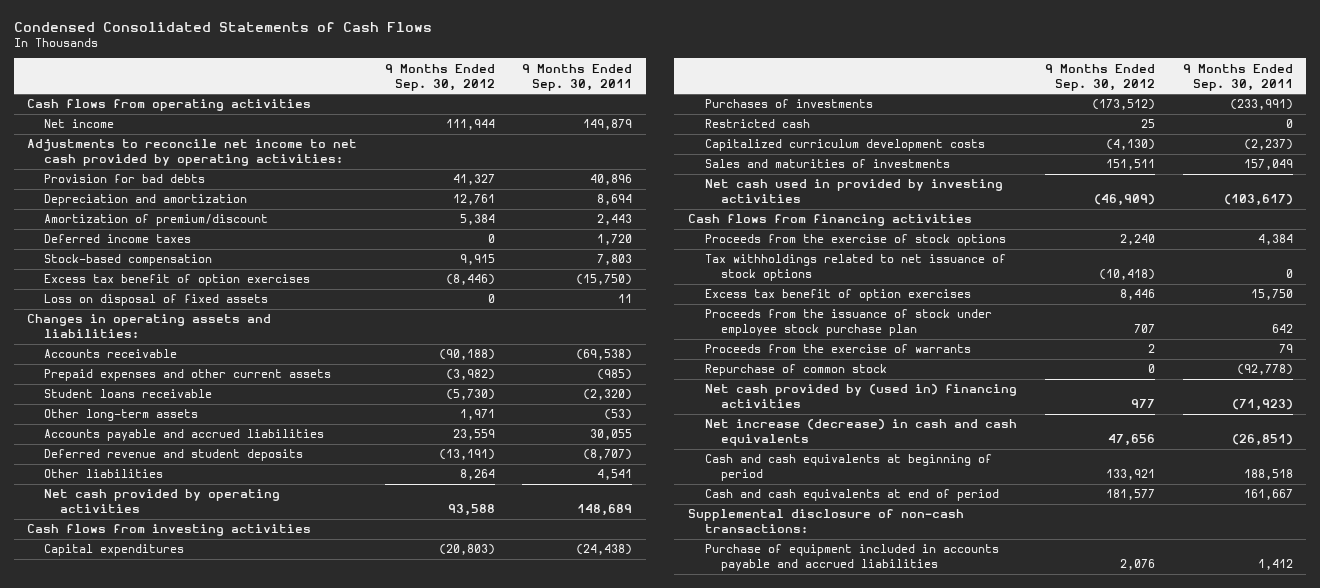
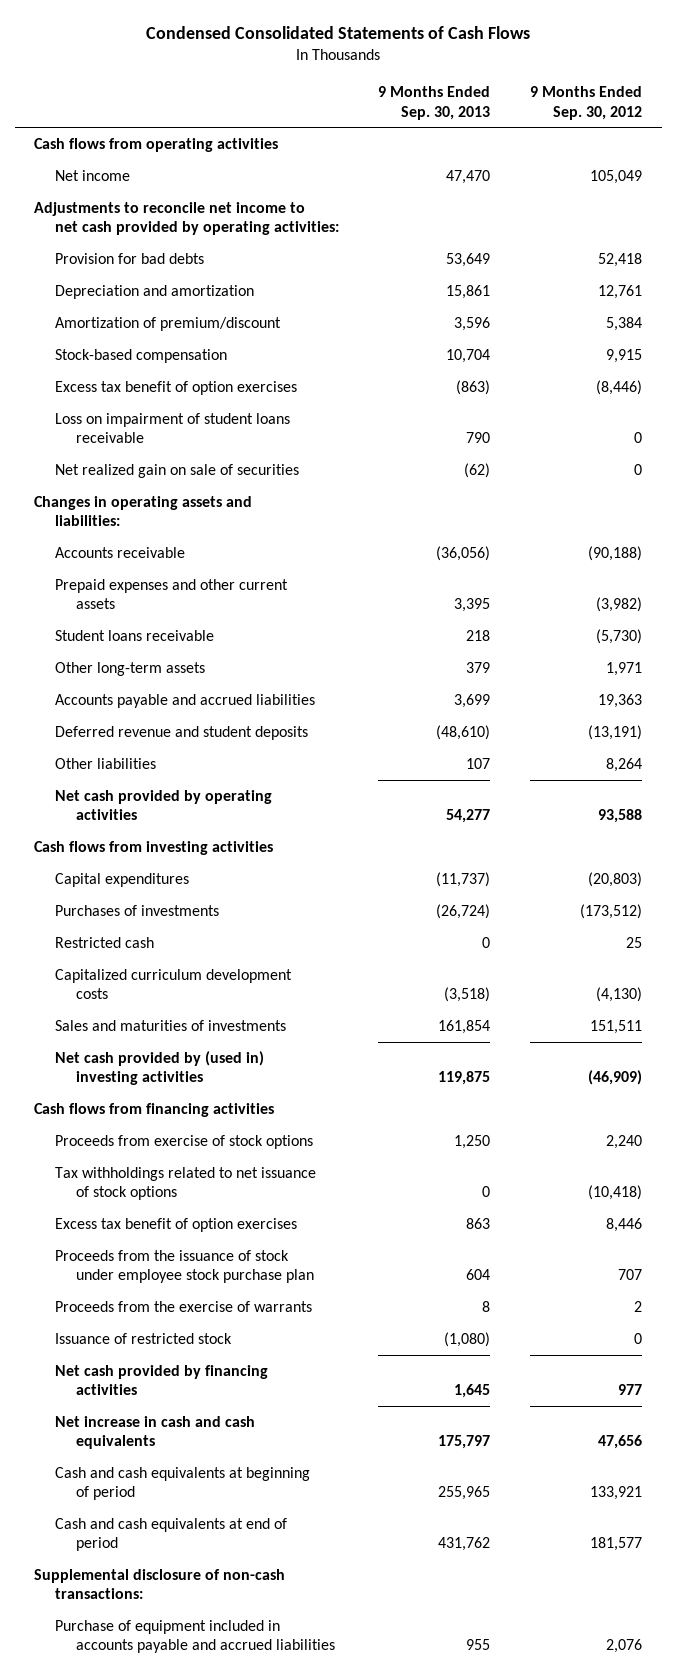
[522,63,633,91] 9 Months Ended Sep. 30, 2011 -> none
none -> [378,86,491,120] 9 Months Ended Sep. 30, 2013
[445,119,495,131] 111,944 -> [590,169,643,184] 105,049
[452,174,495,186] 41,327 -> [598,252,643,267] 52,418
[43,234,191,244] Deferred income taxes -> none
[43,294,268,307] Loss on disposal of fixed assets -> none
none -> [54,412,290,444] Loss on impairment of student loans receivable
none -> [54,463,299,478] Net realized gain on sale of securities
[452,429,495,441] 23,559 -> [598,693,643,708] 19,363
[704,179,1003,204] Net cash used in provided by investing activities -> [54,1050,264,1086] Net cash provided by (used in) investing activities
[704,234,1006,247] Proceeds from the exercise of stock options -> [54,1134,313,1149] Proceeds from exercise of stock options
[704,364,887,377] Repurchase of common stock -> none
none -> [54,1332,232,1344] Issuance of restricted stock
[704,384,1017,409] Net cash provided by (used in) financing activities -> [54,1364,268,1396] Net cash provided by financing activities
[704,419,1017,447] Net increase (decrease) in cash and cash equivalents -> [54,1415,255,1450] Net increase in cash and cash equivalents

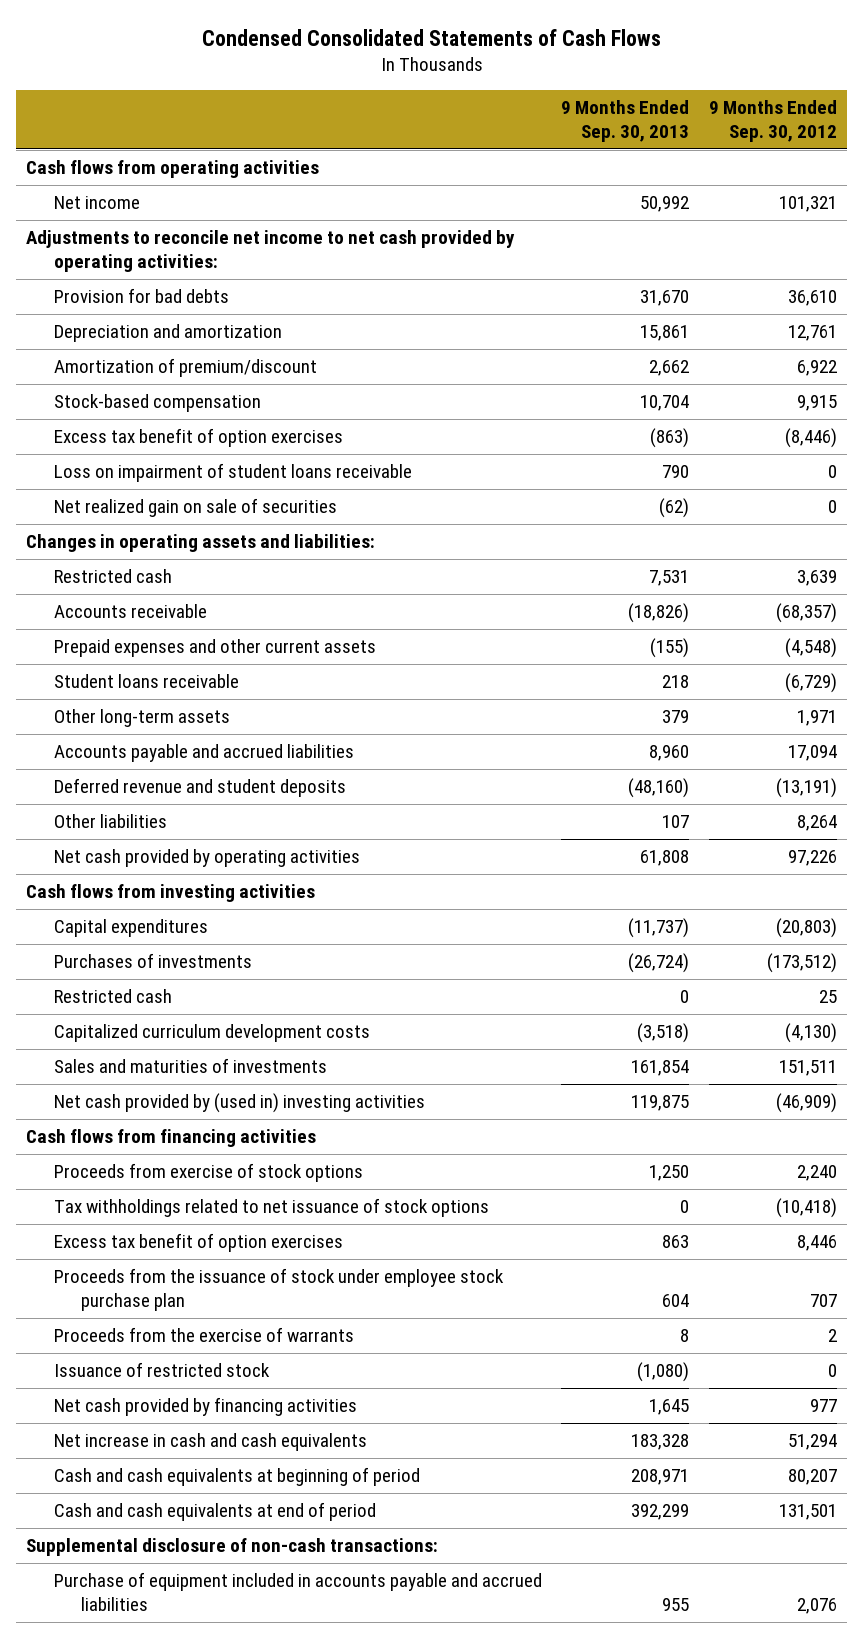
[446,169,491,184] 47,470 -> [640,196,690,213] 50,992
[590,169,643,184] 105,049 -> [778,196,837,213] 101,321
[446,252,491,267] 53,649 -> [640,290,690,307] 31,670
[598,252,643,267] 52,418 -> [787,290,837,307] 36,610
[454,316,491,331] 3,596 -> [649,360,690,377] 2,662
[606,316,643,331] 5,384 -> [796,360,837,377] 6,922
none -> [53,569,172,584] Restricted cash
[436,545,491,561] (36,056) -> [628,603,690,624] (18,826)
[588,545,643,561] (90,188) -> [775,603,837,624] (68,357)
[454,598,491,613] 3,395 -> [650,638,690,659] (155)
[596,597,643,613] (3,982) -> [784,638,837,659] (4,548)
[596,628,643,644] (5,730) -> [784,673,837,694] (6,729)
[454,693,491,708] 3,699 -> [649,745,690,762] 8,960
[598,693,643,708] 19,363 -> [787,745,837,762] 17,094
[436,724,491,740] (48,610) -> [628,778,690,799] (48,160)
[446,809,491,824] 54,277 -> [640,850,690,867] 61,808
[598,809,643,824] 93,588 -> [787,850,837,867] 97,226
[438,1435,491,1450] 175,797 -> [631,1434,690,1451] 183,328
[598,1435,643,1450] 47,656 -> [787,1434,837,1451] 51,294
[438,1486,491,1501] 255,965 -> [631,1469,690,1486] 208,971
[590,1486,643,1501] 133,921 -> [787,1469,837,1486] 80,207
[438,1537,491,1552] 431,762 -> [631,1504,690,1521] 392,299
[590,1537,643,1552] 181,577 -> [778,1504,837,1521] 131,501

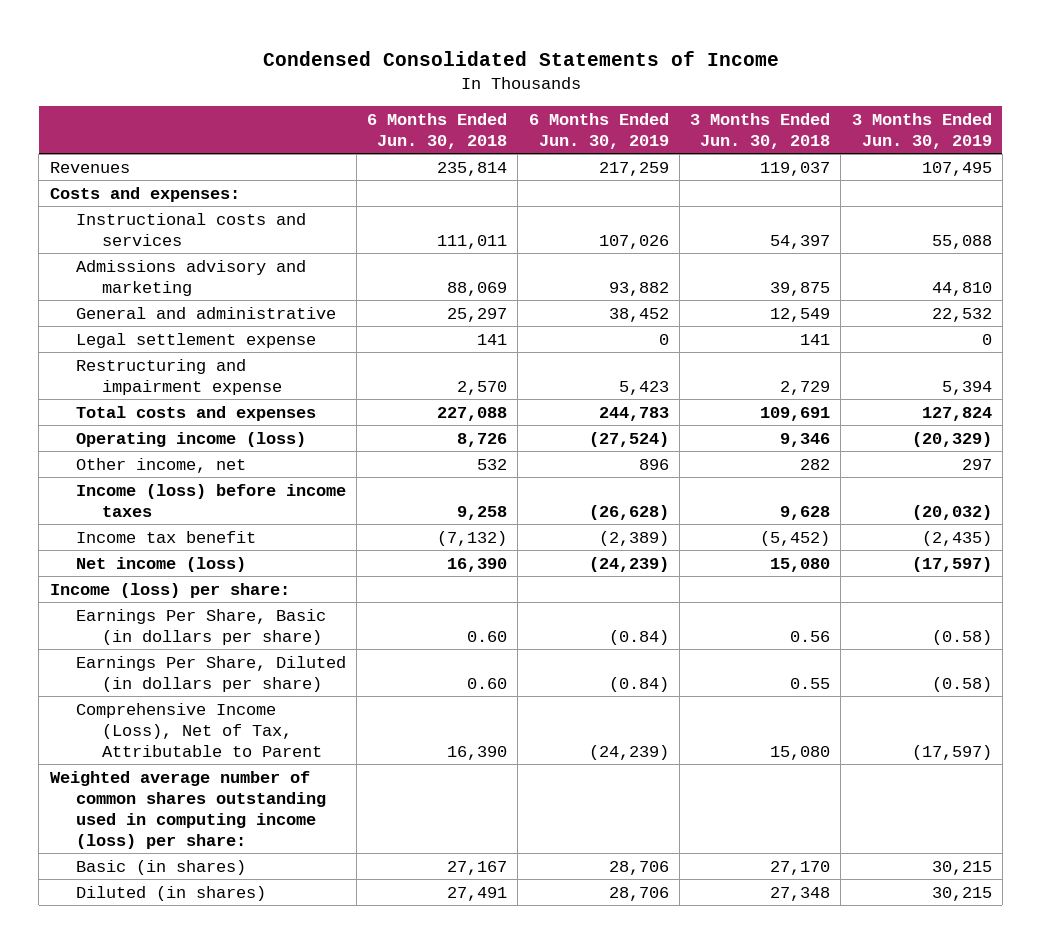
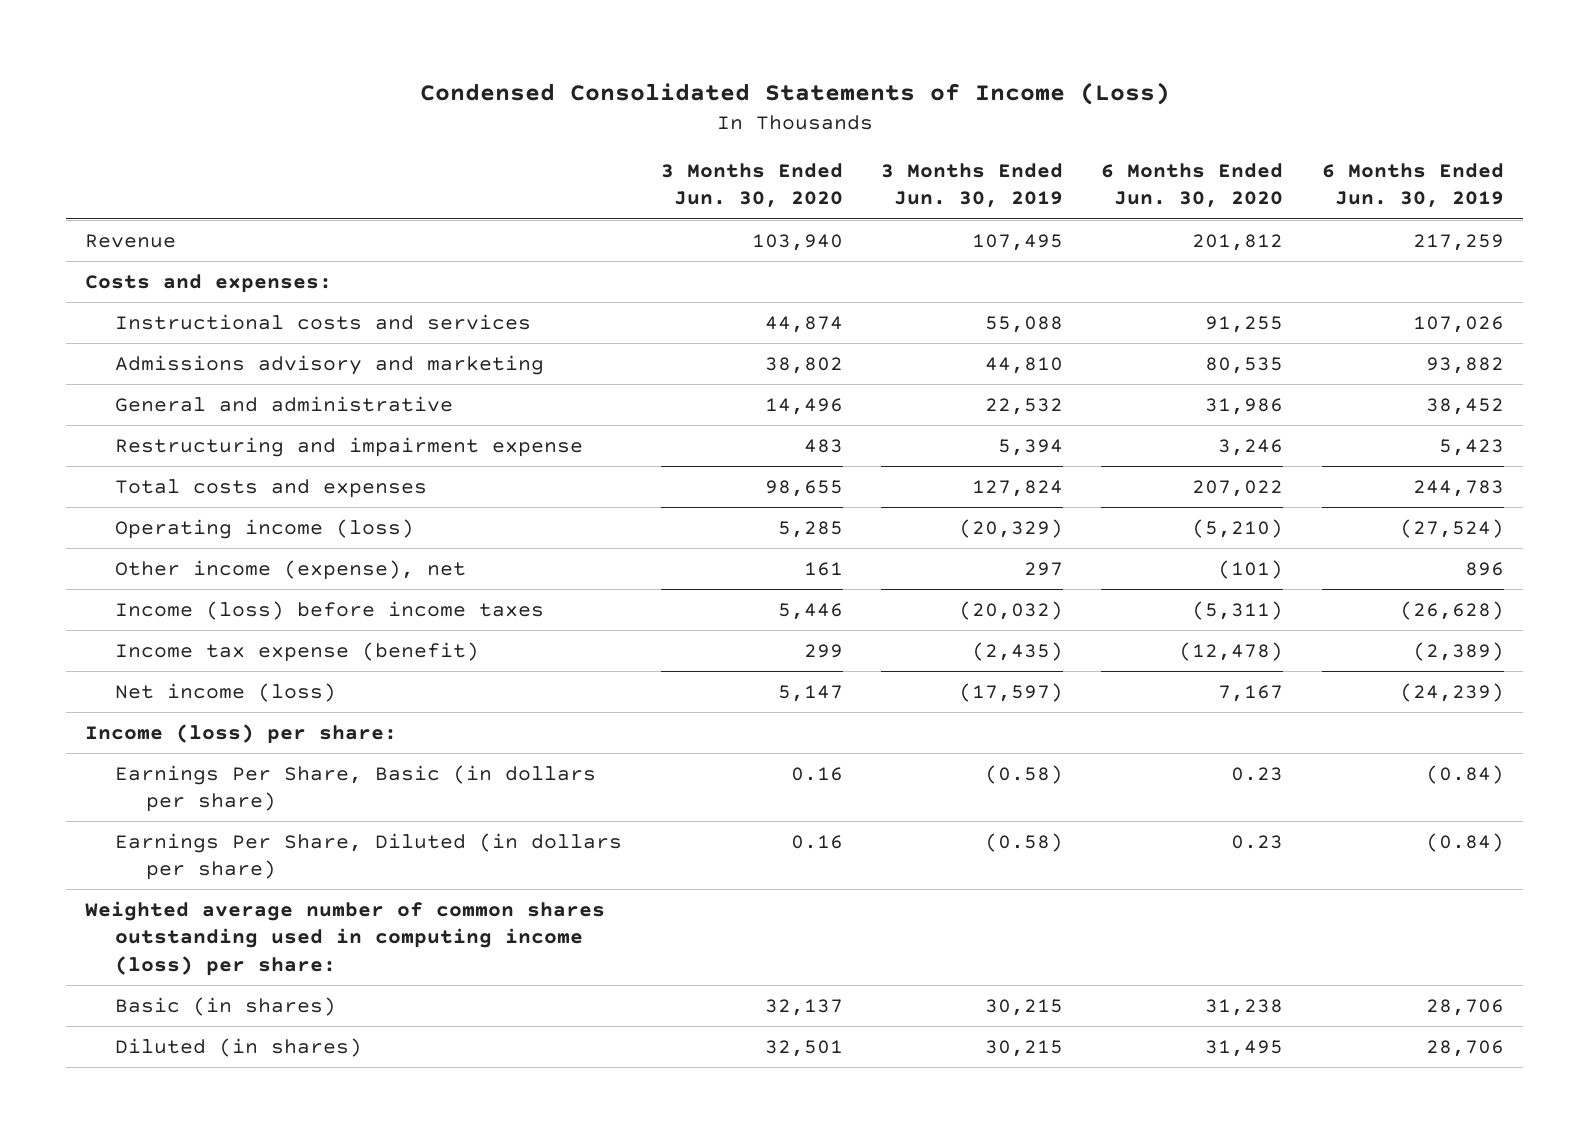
[262,50,779,66] Condensed Consolidated Statements of Income -> [419,81,1170,105] Condensed Consolidated Statements of Income (Loss)
[367,112,508,149] 6 Months Ended Jun. 30, 2018 -> none
[690,112,831,149] 3 Months Ended Jun. 30, 2018 -> none
none -> [660,163,843,209] 3 Months Ended Jun. 30, 2020
none -> [1101,163,1284,209] 6 Months Ended Jun. 30, 2020
[49,161,130,173] Revenues -> [85,233,177,248] Revenue
[75,332,316,348] Legal settlement expense -> none
[75,457,246,473] Other income, net -> [115,559,467,580] Other income (expense), net
[75,530,256,543] Income tax benefit -> [115,641,480,662] Income tax expense (benefit)
[75,702,322,757] Comprehensive Income (Loss), Net of Tax, Attributable to Parent -> none

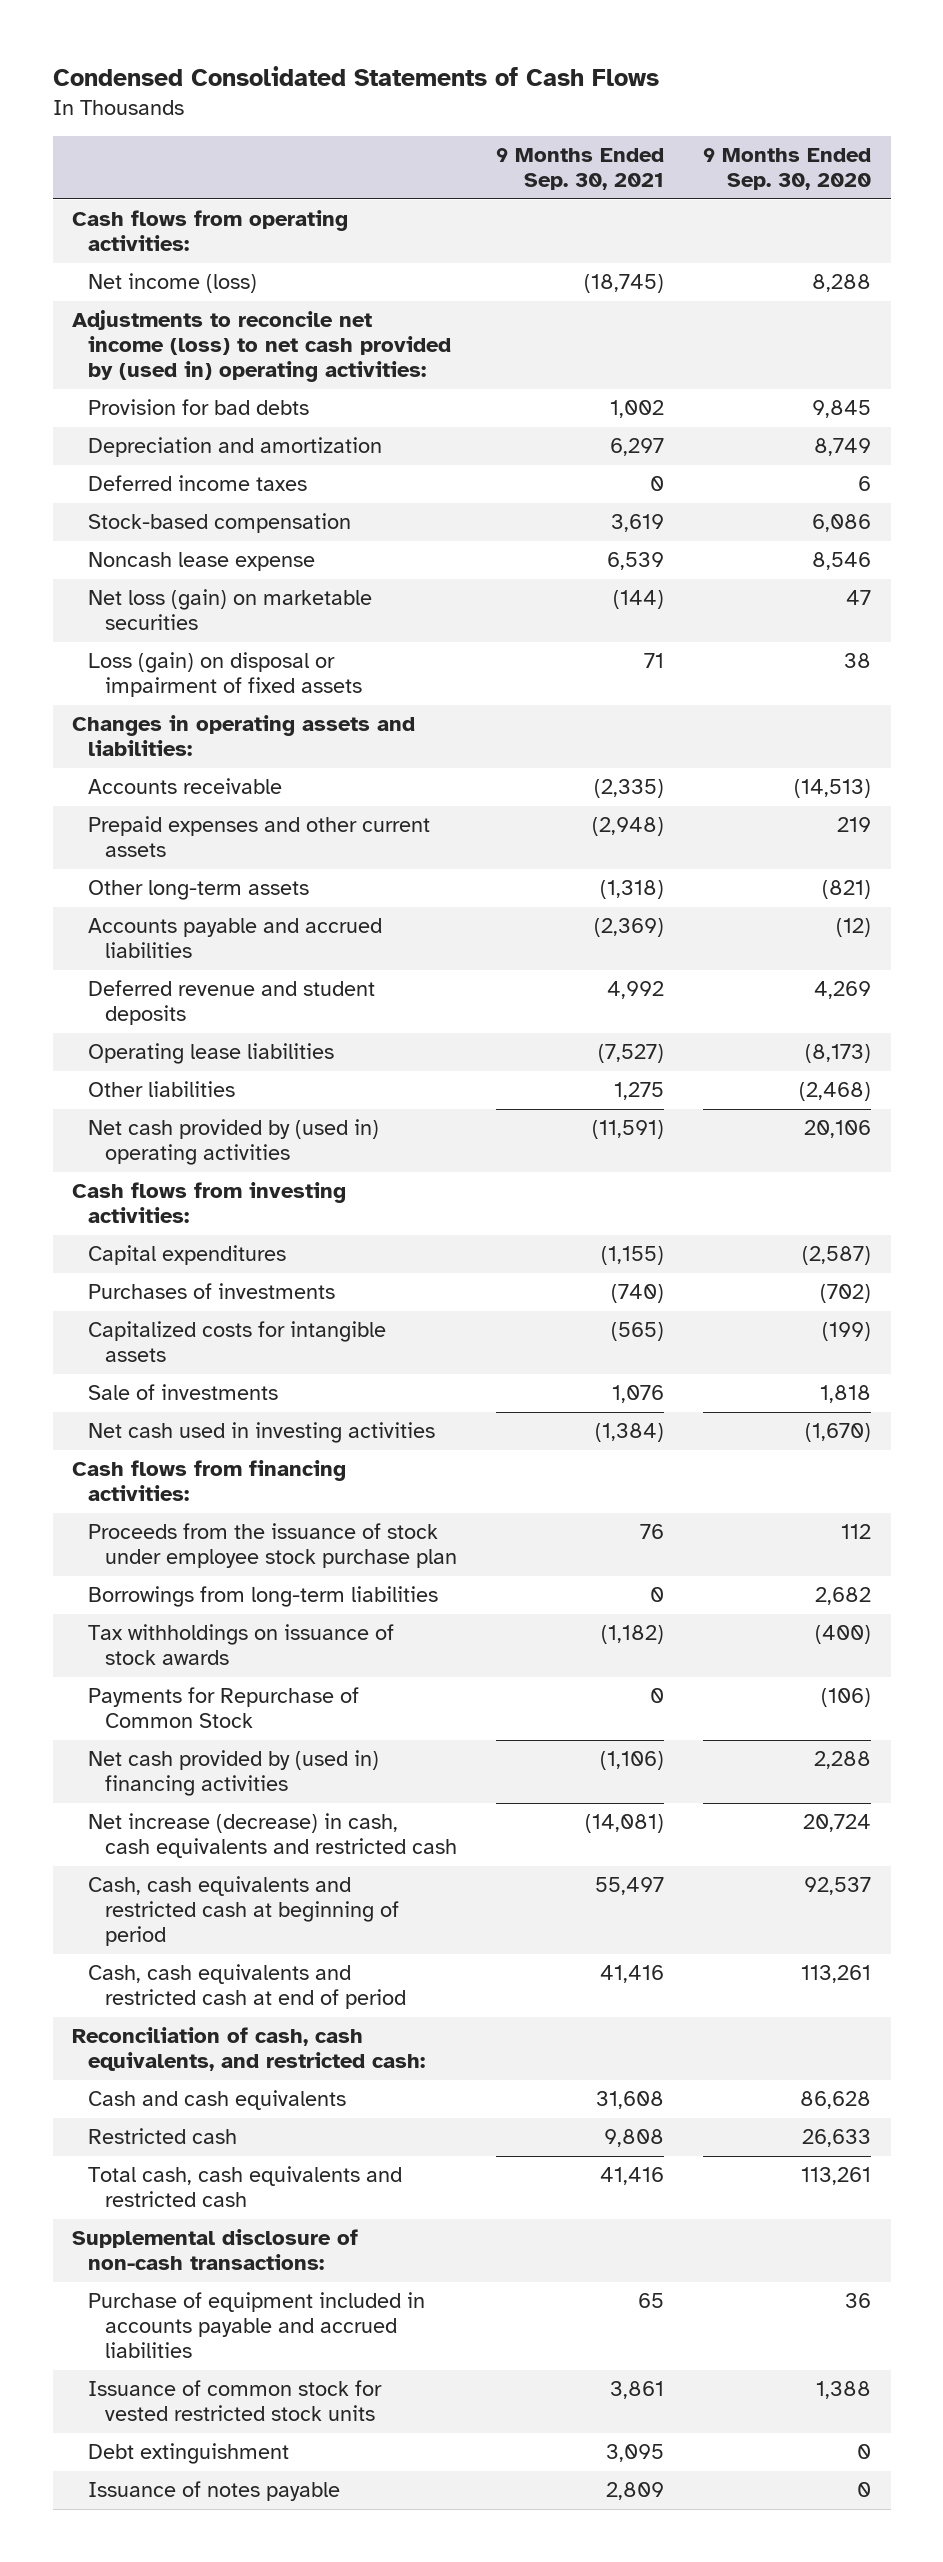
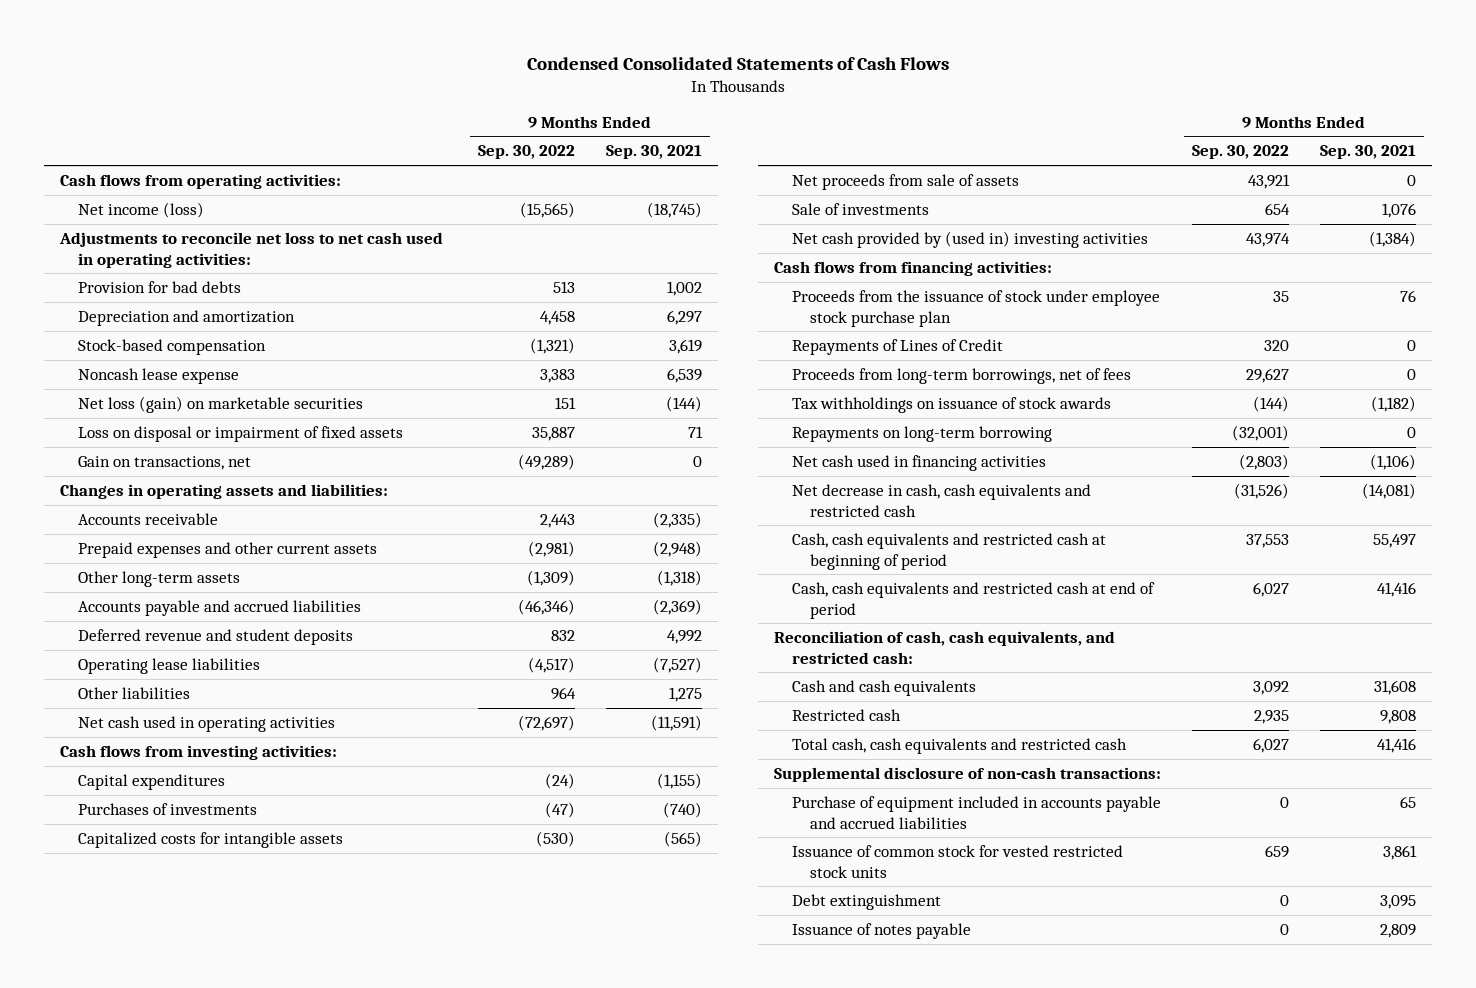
[703,148,872,190] 9 Months Ended Sep. 30, 2020 -> none
none -> [477,145,575,160] Sep. 30, 2022
[72,310,452,382] Adjustments to reconcile net income (loss) to net cash provided by (used in) operating activities: -> [58,231,443,268] Adjustments to reconcile net loss to net cash used in operating activities:
[88,475,308,492] Deferred income taxes -> none
[88,652,362,698] Loss (gain) on disposal or impairment of fixed assets -> [77,425,403,442] Loss on disposal or impairment of fixed assets
none -> [77,455,251,470] Gain on transactions, net
[88,1119,380,1166] Net cash provided by (used in) operating activities -> [77,715,335,732] Net cash used in operating activities
none -> [791,173,1019,190] Net proceeds from sale of assets
[88,1422,436,1444] Net cash used in investing activities -> [791,230,1148,248] Net cash provided by (used in) investing activities
none -> [791,338,1003,355] Repayments of Lines of Credit
[88,1586,439,1608] Borrowings from long-term liabilities -> [791,367,1131,384] Proceeds from long-term borrowings, net of fees
[88,1687,360,1729] Payments for Repurchase of Common Stock -> none
none -> [791,425,1052,442] Repayments on long-term borrowing
[88,1750,380,1797] Net cash provided by (used in) financing activities -> [791,454,1046,471] Net cash used in financing activities
[88,1813,457,1859] Net increase (decrease) in cash, cash equivalents and restricted cash -> [791,483,1091,517] Net decrease in cash, cash equivalents and restricted cash

